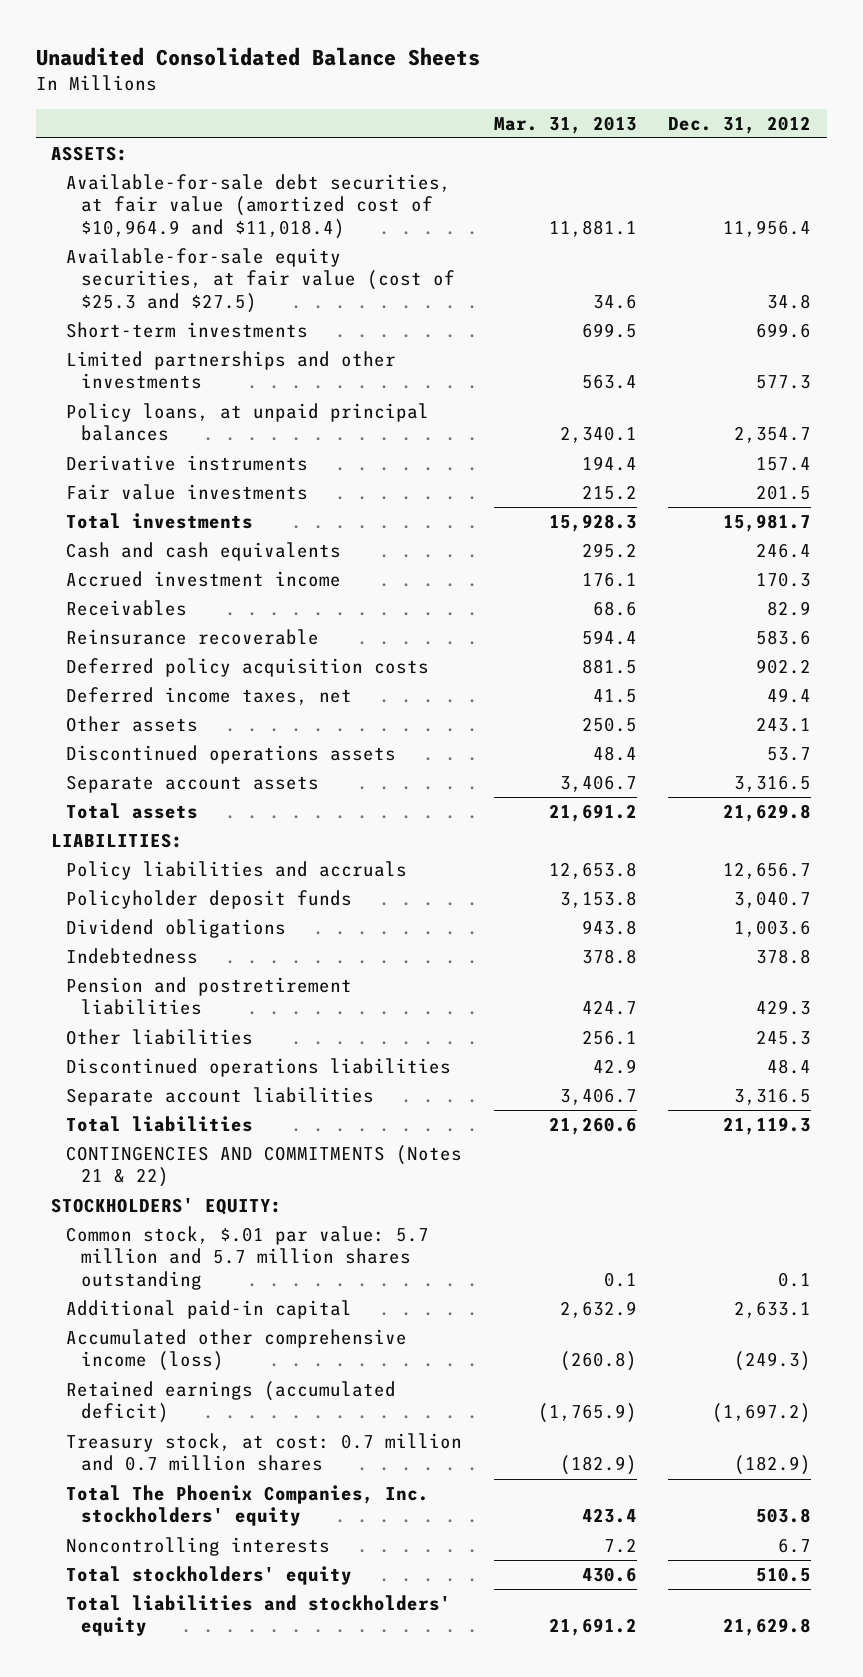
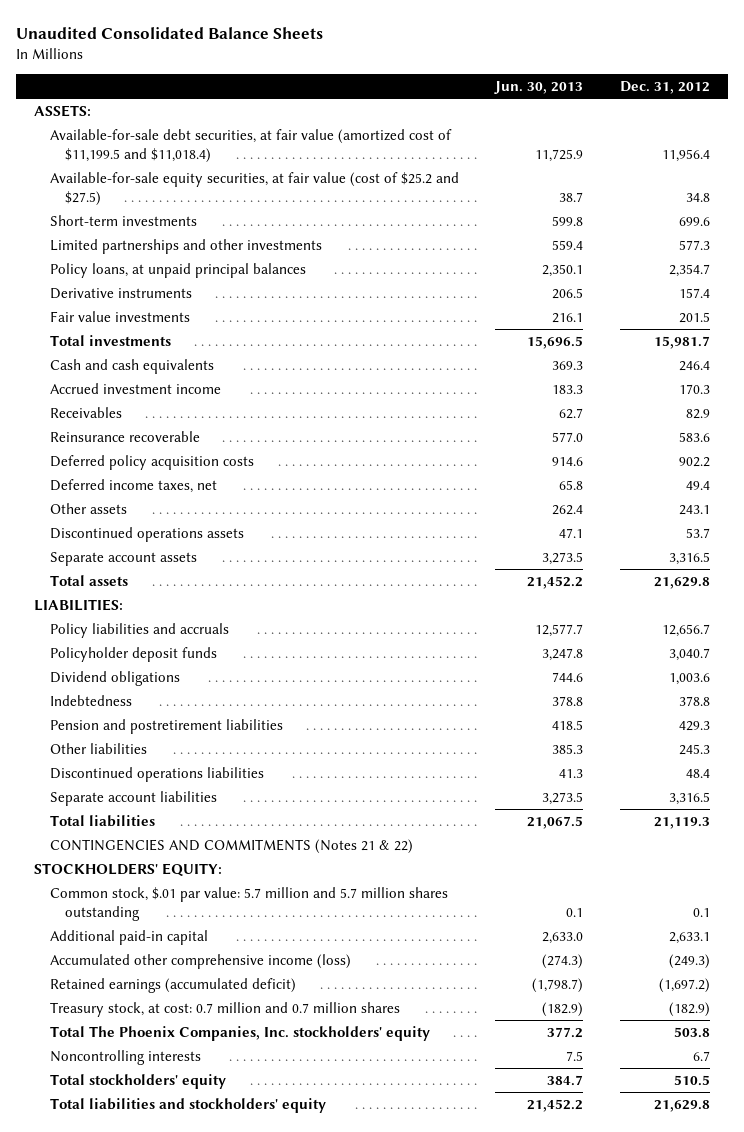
[493,115,637,134] Mar. 31, 2013 -> none
none -> [494,81,584,95] Jun. 30, 2013
[66,174,452,239] Available-for-sale debt securities, at fair value (amortized cost of $10,964.9 and $11,018.4) -> [49,128,452,163] Available-for-sale debt securities, at fair value (amortized cost of $11,199.5 and $11,018.4)
[66,248,456,313] Available-for-sale equity securities, at fair value (cost of $25.3 and $27.5) -> [49,171,459,206] Available-for-sale equity securities, at fair value (cost of $25.2 and $27.5)

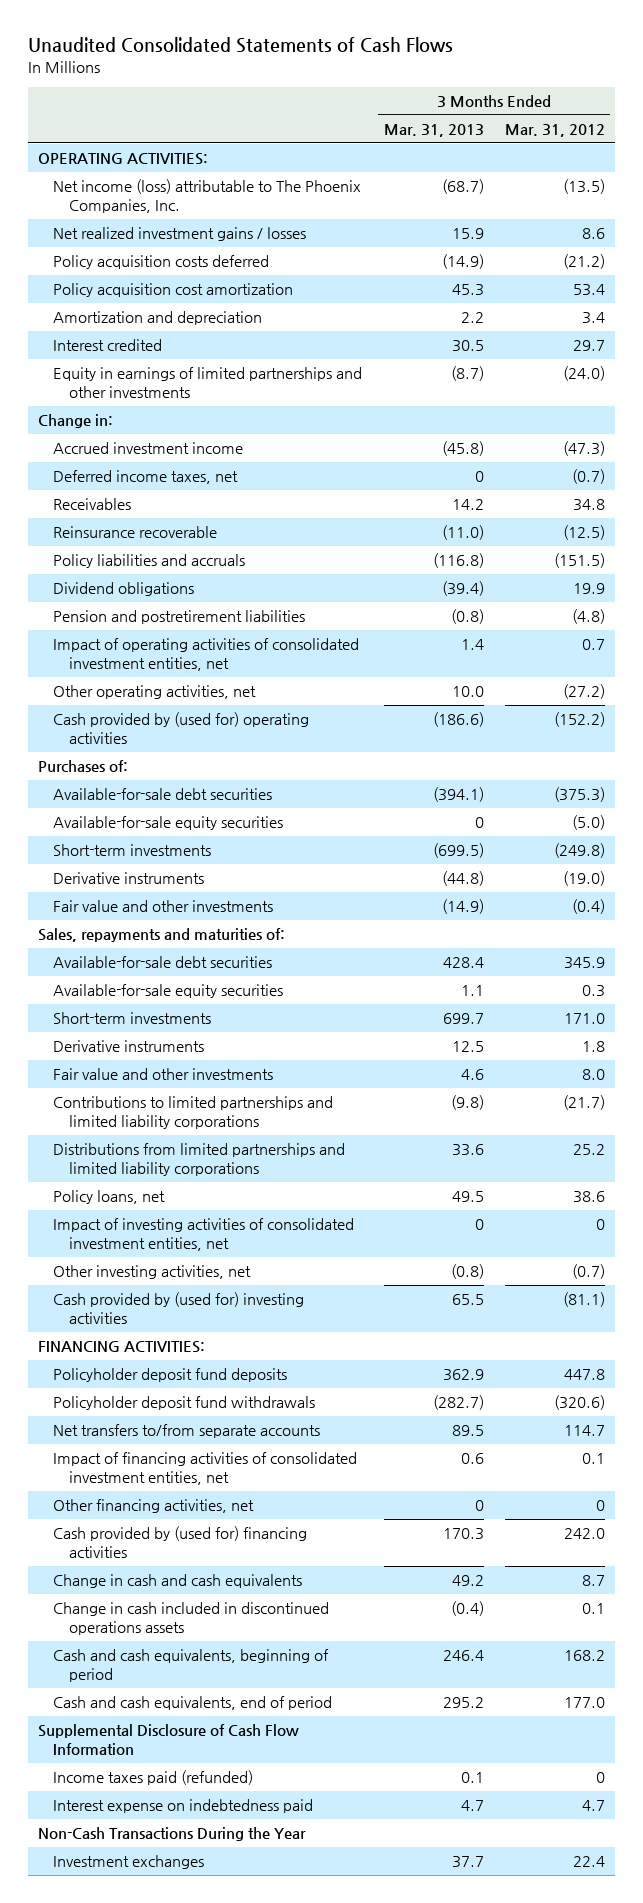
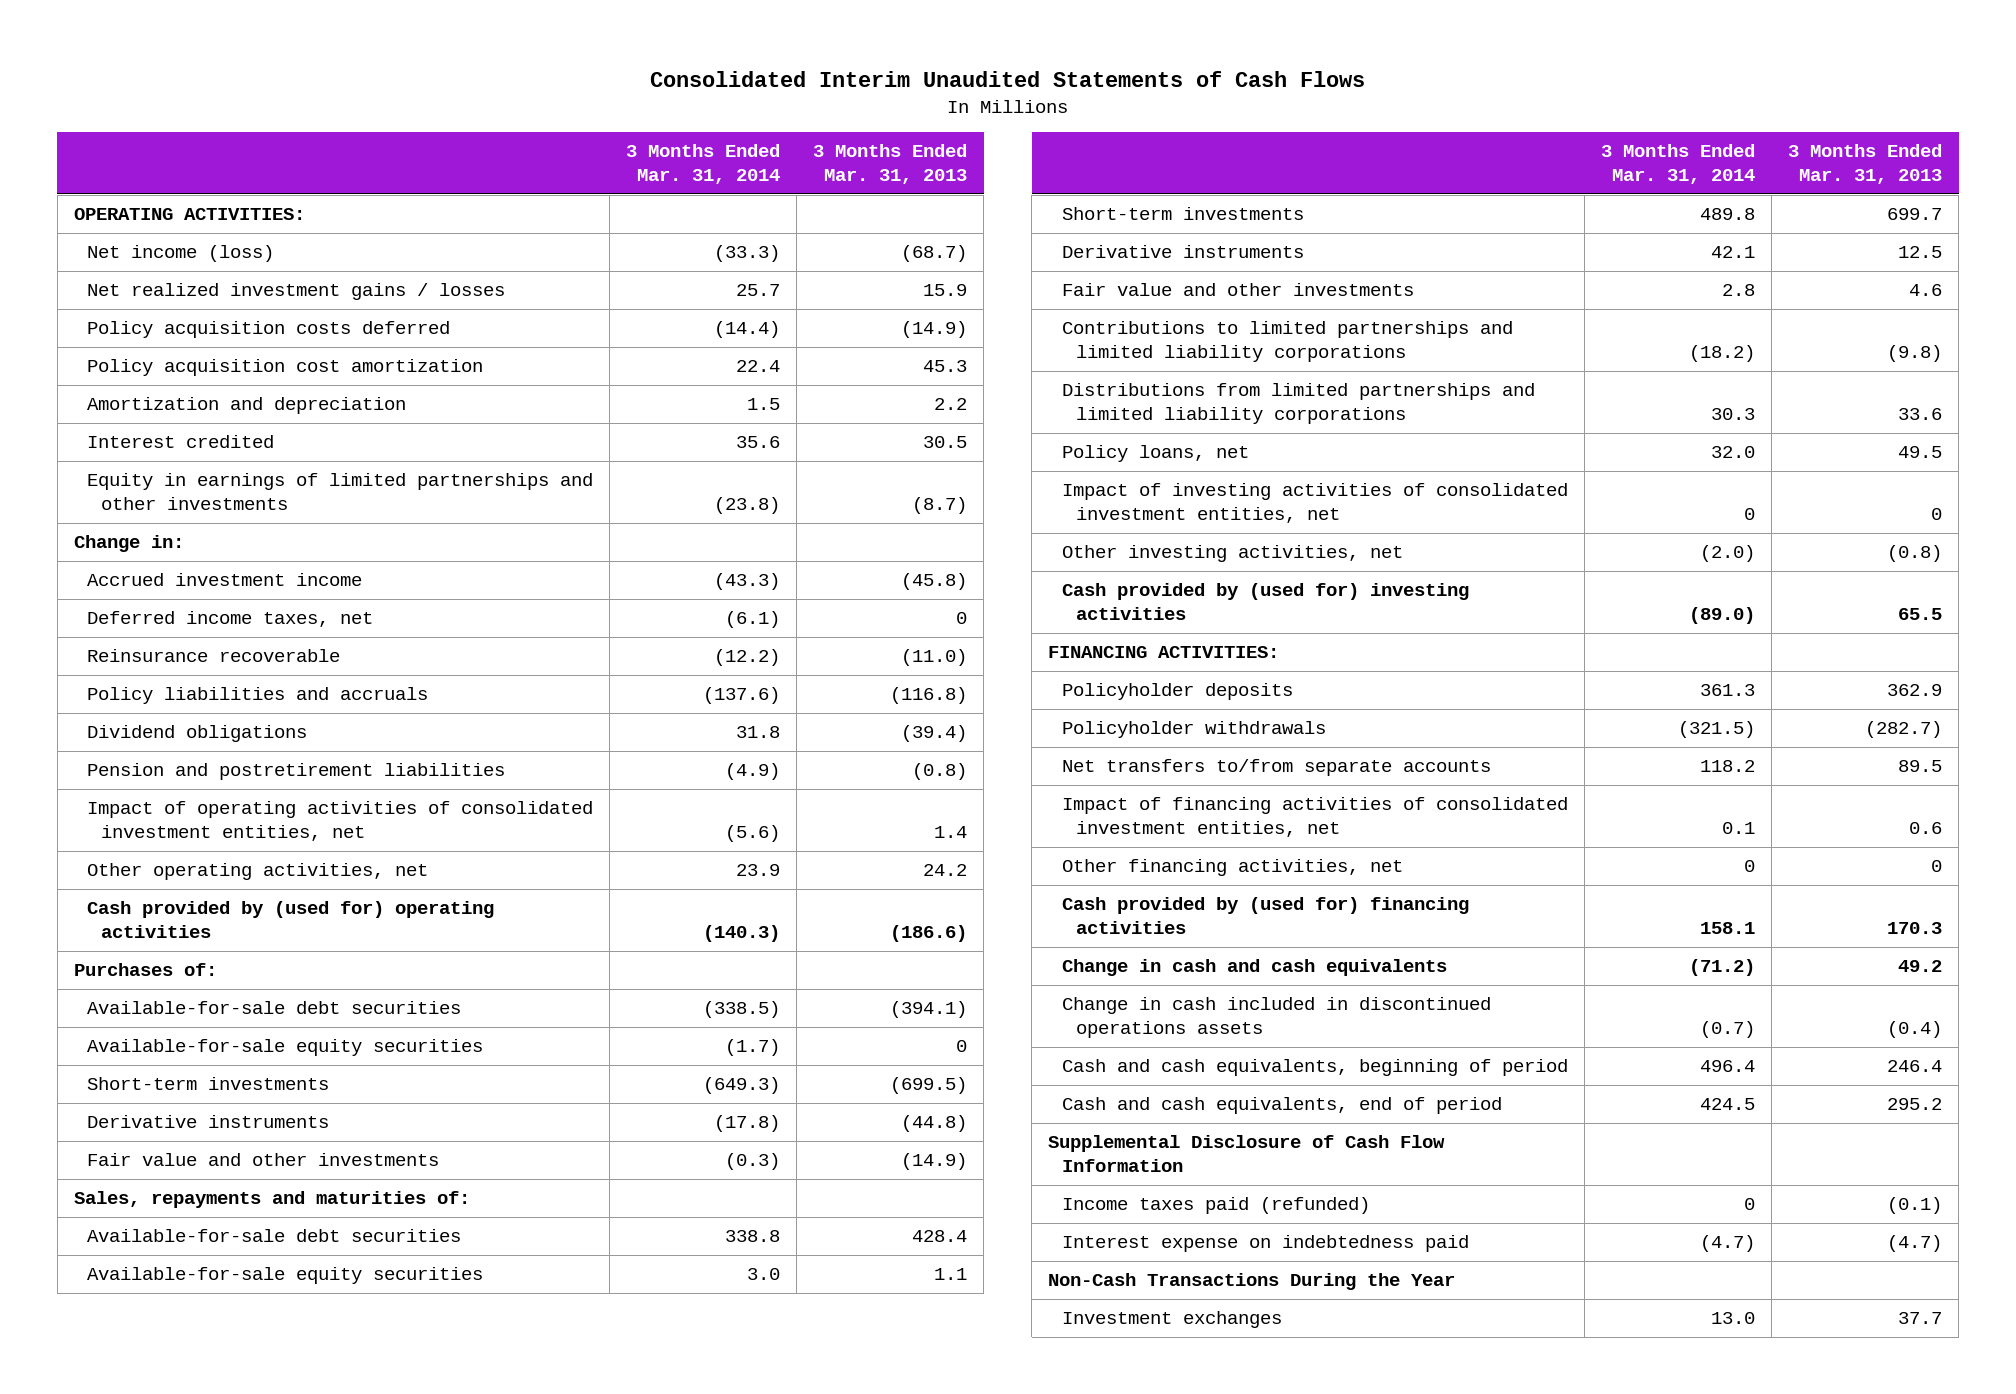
[27,37,453,54] Unaudited Consolidated Statements of Cash Flows -> [649,70,1365,87] Consolidated Interim Unaudited Statements of Cash Flows
[504,124,605,138] Mar. 31, 2012 -> none
none -> [626,144,781,184] 3 Months Ended Mar. 31, 2014
[53,179,362,214] Net income (loss) attributable to The Phoenix Companies, Inc. -> [87,245,275,263] Net income (loss)
[53,498,132,511] Receivables -> none
[451,686,484,698] 10.0 -> [923,864,968,877] 24.2
[53,1368,288,1383] Policyholder deposit fund deposits -> [1062,683,1294,701] Policyholder deposits
[53,1396,316,1411] Policyholder deposit fund withdrawals -> [1062,721,1327,739] Policyholder withdrawals
[460,1772,484,1784] 0.1 -> [1887,1197,1943,1215] (0.1)
[460,1800,484,1812] 4.7 -> [1887,1235,1943,1253] (4.7)

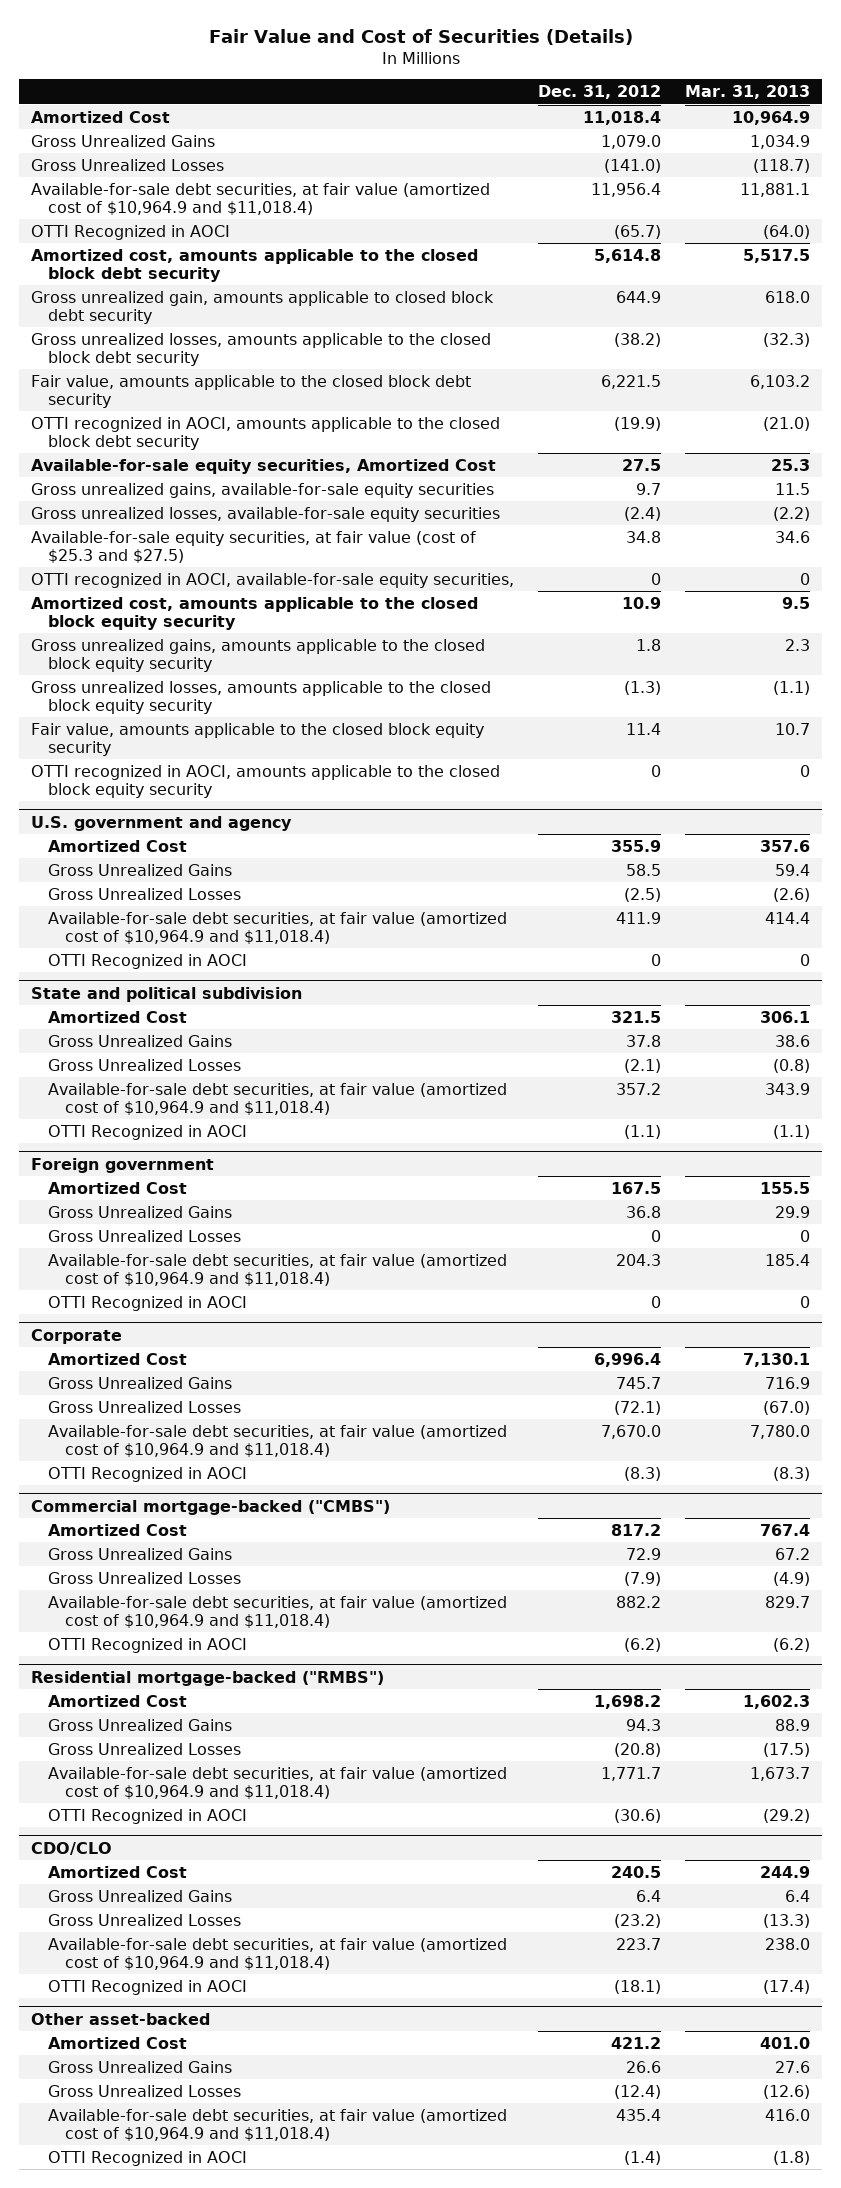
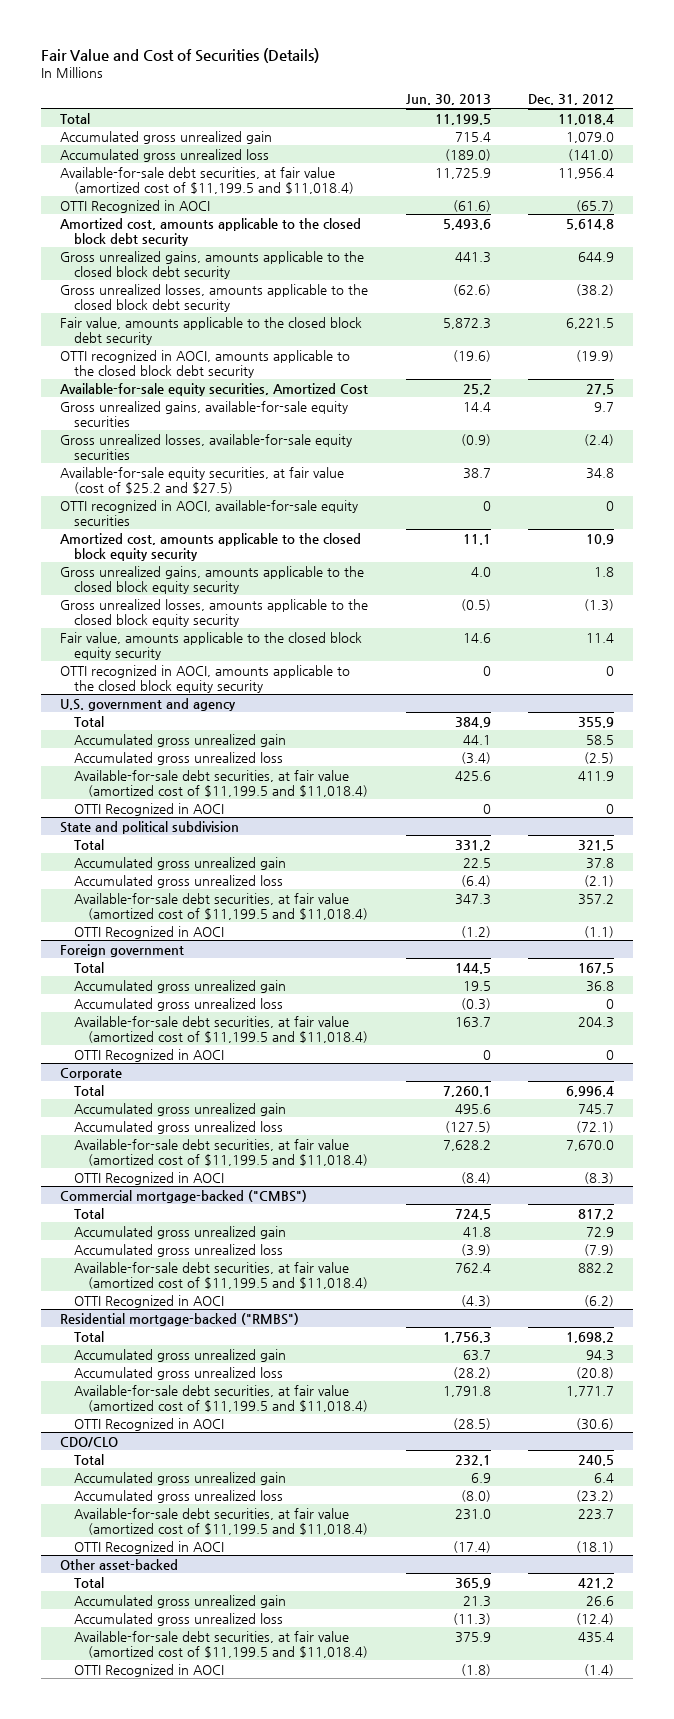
[685,85,811,100] Mar. 31, 2013 -> none
none -> [405,94,491,106] Jun. 30, 2013
[30,110,170,123] Amortized Cost -> [59,112,90,124] Total
[30,134,215,147] Gross Unrealized Gains -> [59,130,272,144] Accumulated gross unrealized gain
[30,158,224,171] Gross Unrealized Losses -> [59,148,269,162] Accumulated gross unrealized loss
[30,182,490,215] Available-for-sale debt securities, at fair value (amortized cost of $10,964.9 and $11,018.4) -> [59,166,354,194] Available-for-sale debt securities, at fair value (amortized cost of $11,199.5 and $11,018.4)
[30,290,494,324] Gross unrealized gain, amounts applicable to closed block debt security -> [59,250,364,279] Gross unrealized gains, amounts applicable to the closed block debt security
[30,530,476,563] Available-for-sale equity securities, at fair value (cost of $25.3 and $27.5) -> [59,466,344,494] Available-for-sale equity securities, at fair value (cost of $25.2 and $27.5)
[30,572,514,588] OTTI recognized in AOCI, available-for-sale equity securities, -> [59,499,358,526] OTTI recognized in AOCI, available-for-sale equity securities
[47,839,187,852] Amortized Cost -> [73,715,104,727] Total
[47,863,232,876] Gross Unrealized Gains -> [73,733,286,747] Accumulated gross unrealized gain
[47,887,241,900] Gross Unrealized Losses -> [73,751,283,765] Accumulated gross unrealized loss
[47,911,507,944] Available-for-sale debt securities, at fair value (amortized cost of $10,964.9 and $11,018.4) -> [73,769,369,797] Available-for-sale debt securities, at fair value (amortized cost of $11,199.5 and $11,018.4)
[47,1010,187,1023] Amortized Cost -> [73,838,104,850] Total
[47,1034,232,1047] Gross Unrealized Gains -> [73,856,286,870] Accumulated gross unrealized gain
[47,1058,241,1071] Gross Unrealized Losses -> [73,874,283,888] Accumulated gross unrealized loss
[47,1082,507,1115] Available-for-sale debt securities, at fair value (amortized cost of $10,964.9 and $11,018.4) -> [73,892,369,920] Available-for-sale debt securities, at fair value (amortized cost of $11,199.5 and $11,018.4)
[47,1181,187,1194] Amortized Cost -> [73,961,104,973] Total
[47,1205,232,1218] Gross Unrealized Gains -> [73,979,286,993] Accumulated gross unrealized gain
[47,1229,241,1242] Gross Unrealized Losses -> [73,997,283,1011] Accumulated gross unrealized loss
[47,1253,507,1286] Available-for-sale debt securities, at fair value (amortized cost of $10,964.9 and $11,018.4) -> [73,1015,369,1043] Available-for-sale debt securities, at fair value (amortized cost of $11,199.5 and $11,018.4)
[47,1352,187,1365] Amortized Cost -> [73,1084,104,1096] Total
[47,1376,232,1389] Gross Unrealized Gains -> [73,1102,286,1116] Accumulated gross unrealized gain
[47,1400,241,1413] Gross Unrealized Losses -> [73,1120,283,1134] Accumulated gross unrealized loss
[47,1424,507,1457] Available-for-sale debt securities, at fair value (amortized cost of $10,964.9 and $11,018.4) -> [73,1138,369,1166] Available-for-sale debt securities, at fair value (amortized cost of $11,199.5 and $11,018.4)
[47,1523,187,1536] Amortized Cost -> [73,1207,104,1219] Total
[47,1547,232,1560] Gross Unrealized Gains -> [73,1225,286,1239] Accumulated gross unrealized gain
[47,1571,241,1584] Gross Unrealized Losses -> [73,1243,283,1257] Accumulated gross unrealized loss
[47,1595,507,1628] Available-for-sale debt securities, at fair value (amortized cost of $10,964.9 and $11,018.4) -> [73,1261,369,1289] Available-for-sale debt securities, at fair value (amortized cost of $11,199.5 and $11,018.4)
[47,1694,187,1707] Amortized Cost -> [73,1330,104,1342] Total
[47,1718,232,1731] Gross Unrealized Gains -> [73,1348,286,1362] Accumulated gross unrealized gain
[47,1742,241,1755] Gross Unrealized Losses -> [73,1366,283,1380] Accumulated gross unrealized loss
[47,1766,507,1799] Available-for-sale debt securities, at fair value (amortized cost of $10,964.9 and $11,018.4) -> [73,1384,369,1412] Available-for-sale debt securities, at fair value (amortized cost of $11,199.5 and $11,018.4)
[47,1865,187,1878] Amortized Cost -> [73,1453,104,1465] Total
[47,1889,232,1902] Gross Unrealized Gains -> [73,1471,286,1485] Accumulated gross unrealized gain
[47,1913,241,1926] Gross Unrealized Losses -> [73,1489,283,1503] Accumulated gross unrealized loss
[47,1937,507,1970] Available-for-sale debt securities, at fair value (amortized cost of $10,964.9 and $11,018.4) -> [73,1507,369,1535] Available-for-sale debt securities, at fair value (amortized cost of $11,199.5 and $11,018.4)
[47,2036,187,2049] Amortized Cost -> [73,1576,104,1588] Total
[47,2060,232,2073] Gross Unrealized Gains -> [73,1594,286,1608] Accumulated gross unrealized gain
[47,2084,241,2097] Gross Unrealized Losses -> [73,1612,283,1626] Accumulated gross unrealized loss
[47,2108,507,2141] Available-for-sale debt securities, at fair value (amortized cost of $10,964.9 and $11,018.4) -> [73,1630,369,1658] Available-for-sale debt securities, at fair value (amortized cost of $11,199.5 and $11,018.4)

